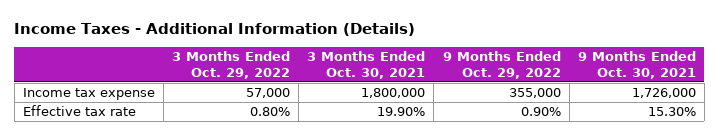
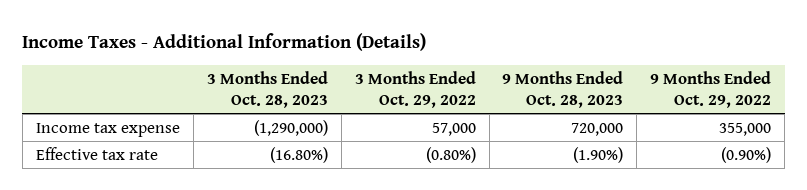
[307,50,426,79] 3 Months Ended Oct. 30, 2021 -> none
[577,50,696,79] 9 Months Ended Oct. 30, 2021 -> none
none -> [206,70,328,108] 3 Months Ended Oct. 28, 2023
none -> [502,70,624,108] 9 Months Ended Oct. 28, 2023
[249,107,290,117] 0.80% -> [425,146,476,163] (0.80%)
[520,107,561,117] 0.90% -> [721,146,772,163] (0.90%)

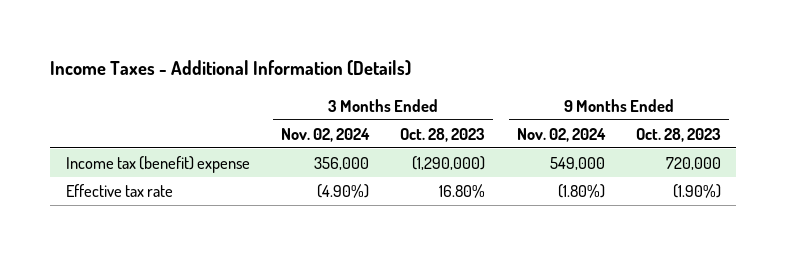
[354,70,476,108] 3 Months Ended Oct. 29, 2022 -> none
[650,70,772,108] 9 Months Ended Oct. 29, 2022 -> none
none -> [281,127,371,142] Nov. 02, 2024
none -> [516,127,606,142] Nov. 02, 2024
[35,122,180,137] Income tax expense -> [65,155,250,173] Income tax (benefit) expense
[269,146,328,163] (16.80%) -> [439,183,486,198] 16.80%

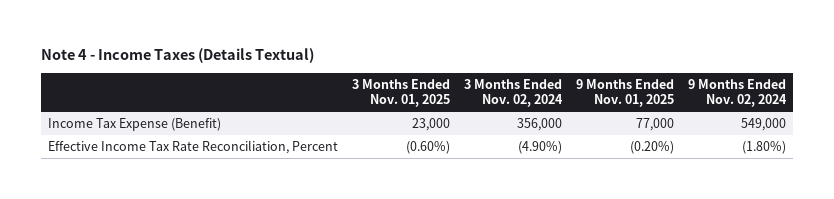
[50,60,412,77] Income Taxes - Additional Information (Details) -> [41,48,315,64] Note 4 - Income Taxes (Details Textual)
[400,127,486,142] Oct. 28, 2023 -> none
[635,127,721,142] Oct. 28, 2023 -> none
none -> [352,78,451,108] 3 Months Ended Nov. 01, 2025
none -> [576,78,675,108] 9 Months Ended Nov. 01, 2025
[65,155,250,173] Income tax (benefit) expense -> [48,118,222,132] Income Tax Expense (Benefit)
[65,183,173,197] Effective tax rate -> [48,140,339,155] Effective Income Tax Rate Reconciliation, Percent

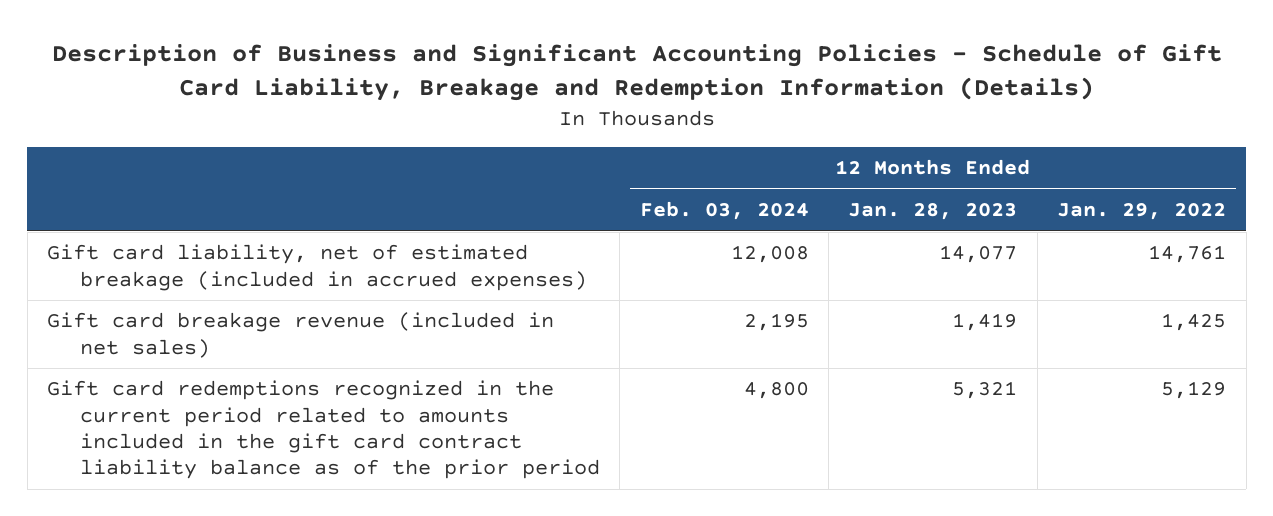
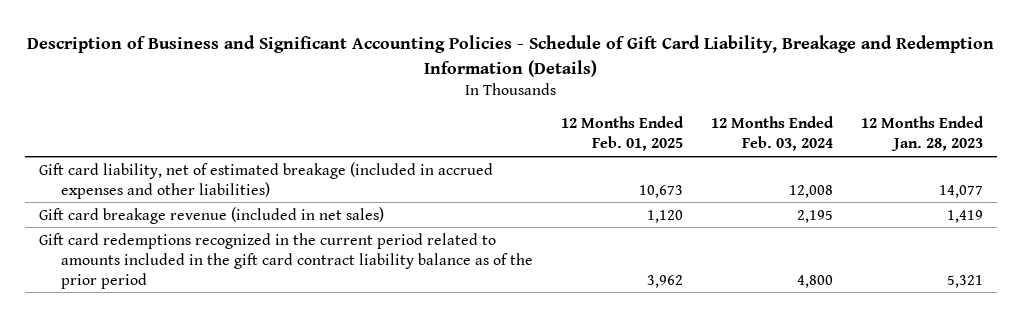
[1057,203,1227,221] Jan. 29, 2022 -> none
none -> [561,116,685,152] 12 Months Ended Feb. 01, 2025
[46,244,587,291] Gift card liability, net of estimated breakage (included in accrued expenses) -> [38,161,493,199] Gift card liability, net of estimated breakage (included in accrued expenses and other liabilities)

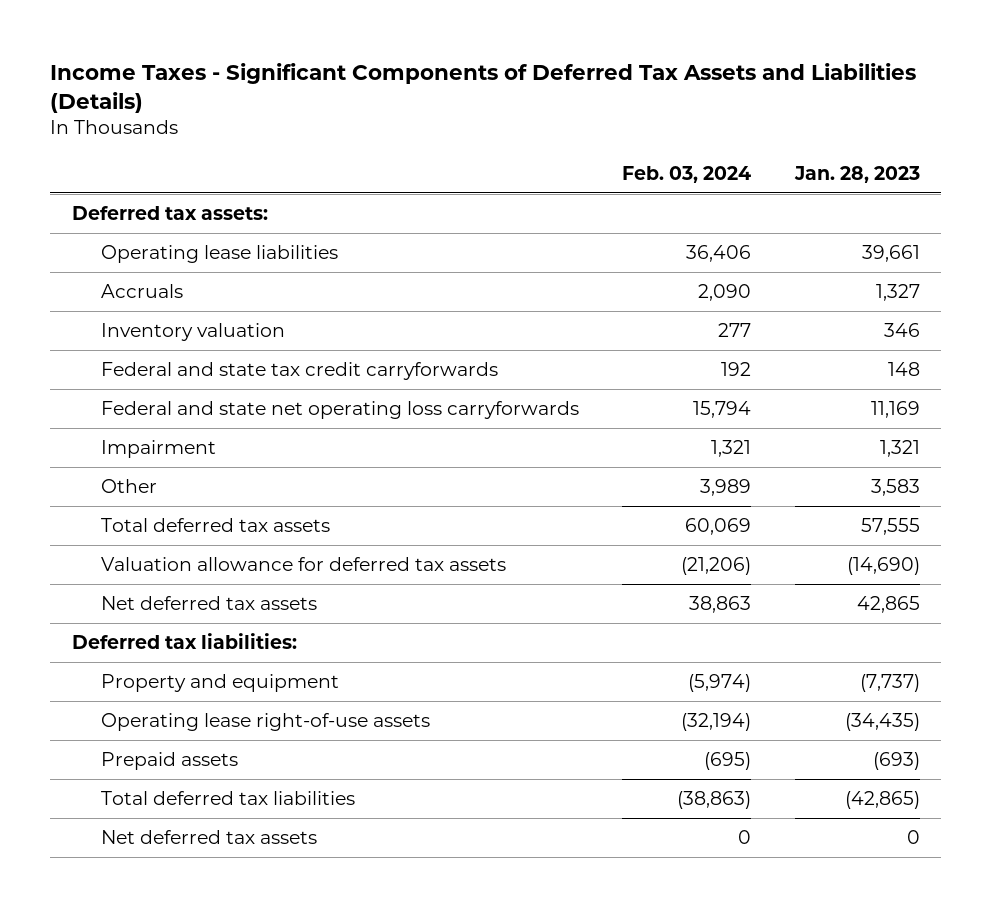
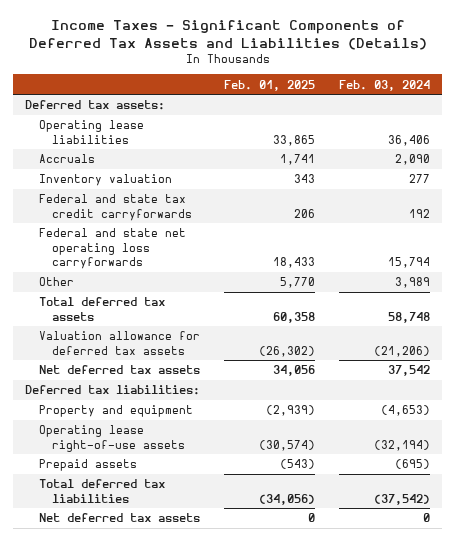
[793,165,920,183] Jan. 28, 2023 -> none
none -> [224,79,316,91] Feb. 01, 2025
[101,440,217,459] Impairment -> none
[685,518,752,536] 60,069 -> [388,311,431,323] 58,748
[689,596,752,614] 38,863 -> [388,365,431,377] 37,542
[688,674,752,693] (5,974) -> [381,405,431,417] (4,653)
[677,791,752,810] (38,863) -> [374,493,431,505] (37,542)

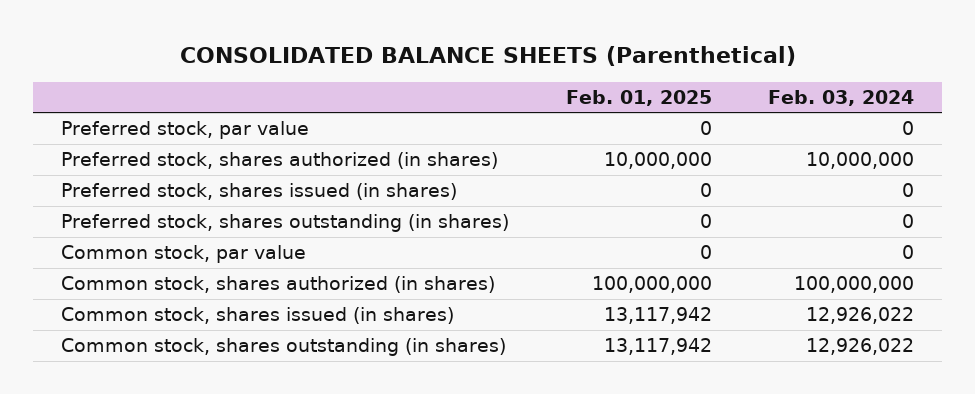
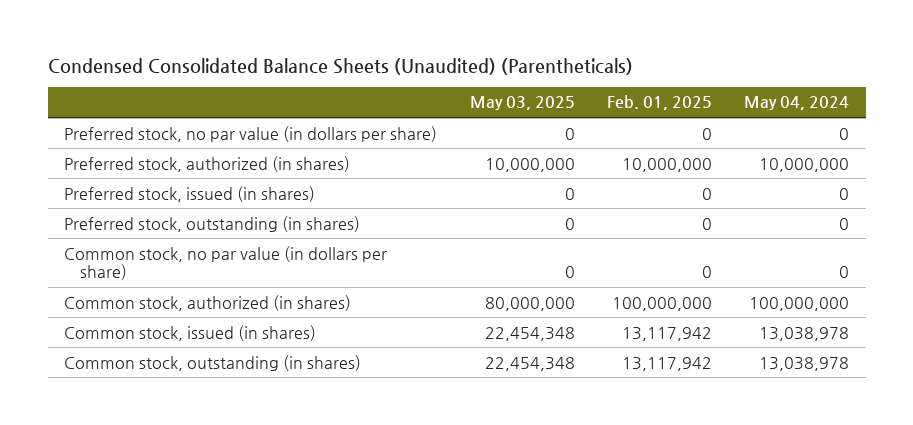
[179,45,796,66] CONSOLIDATED BALANCE SHEETS (Parenthetical) -> [47,57,633,75] Condensed Consolidated Balance Sheets (Unaudited) (Parentheticals)
[767,89,914,106] Feb. 03, 2024 -> none
none -> [469,96,575,111] May 03, 2025
none -> [744,96,850,111] May 04, 2024
[61,121,310,140] Preferred stock, par value -> [64,125,438,142] Preferred stock, no par value (in dollars per share)
[61,152,499,170] Preferred stock, shares authorized (in shares) -> [64,155,351,172] Preferred stock, authorized (in shares)
[61,183,458,201] Preferred stock, shares issued (in shares) -> [64,185,316,202] Preferred stock, issued (in shares)
[61,214,510,233] Preferred stock, shares outstanding (in shares) -> [64,215,361,232] Preferred stock, outstanding (in shares)
[61,245,307,264] Common stock, par value -> [64,245,388,281] Common stock, no par value (in dollars per share)
[61,276,496,294] Common stock, shares authorized (in shares) -> [64,294,352,311] Common stock, authorized (in shares)
[61,307,455,325] Common stock, shares issued (in shares) -> [64,324,317,341] Common stock, issued (in shares)
[61,338,507,357] Common stock, shares outstanding (in shares) -> [64,354,362,371] Common stock, outstanding (in shares)

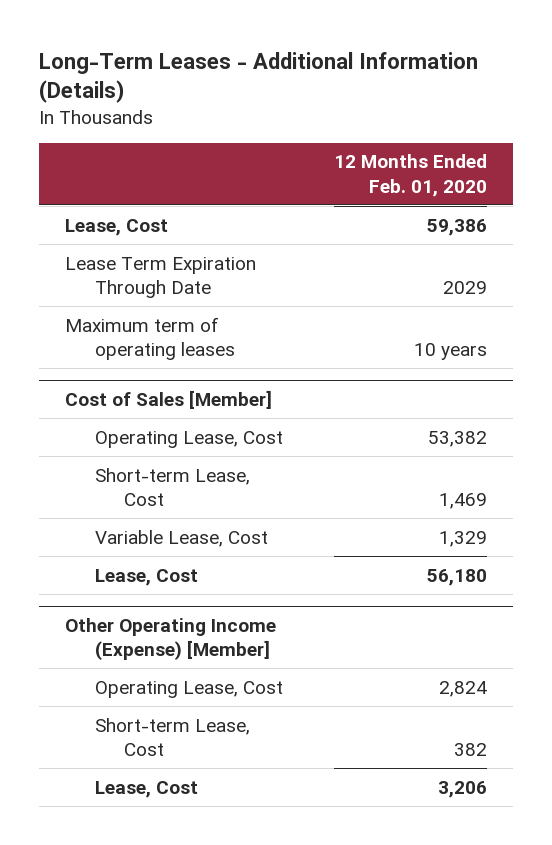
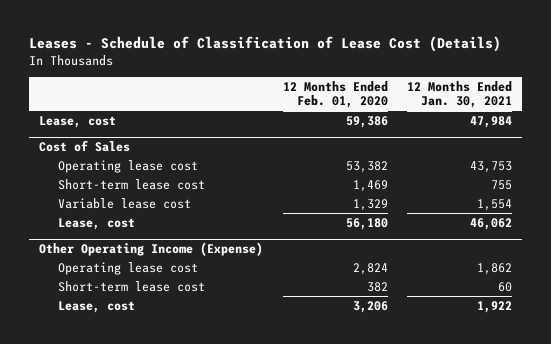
[39,51,479,104] Long-Term Leases - Additional Information (Details) -> [29,36,502,53] Leases - Schedule of Classification of Lease Cost (Details)
none -> [407,80,513,109] 12 Months Ended Jan. 30, 2021
[65,256,257,298] Lease Term Expiration Through Date -> none
[65,316,235,360] Maximum term of operating leases -> none
[65,218,169,236] Lease, Cost -> [38,115,116,128] Lease, cost
[65,389,273,409] Cost of Sales [Member] -> [38,139,130,152] Cost of Sales
[94,430,283,448] Operating Lease, Cost -> [57,159,198,173] Operating lease cost
[94,467,250,506] Short-term Lease, Cost -> [57,178,205,190] Short-term lease cost
[94,529,268,547] Variable Lease, Cost -> [57,197,191,209] Variable lease cost
[94,568,198,586] Lease, Cost -> [57,217,135,230] Lease, cost
[65,617,277,661] Other Operating Income (Expense) [Member] -> [38,241,263,256] Other Operating Income (Expense)
[94,680,283,698] Operating Lease, Cost -> [57,261,198,275] Operating lease cost
[94,717,250,756] Short-term Lease, Cost -> [57,280,205,292] Short-term lease cost
[94,780,198,798] Lease, Cost -> [57,300,135,313] Lease, cost

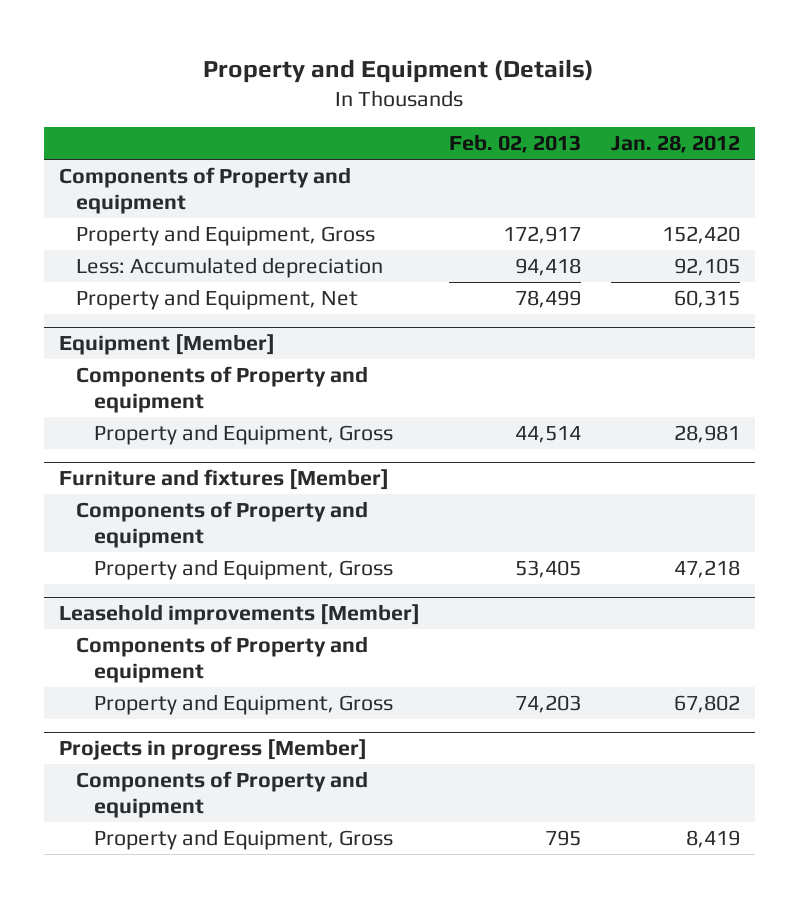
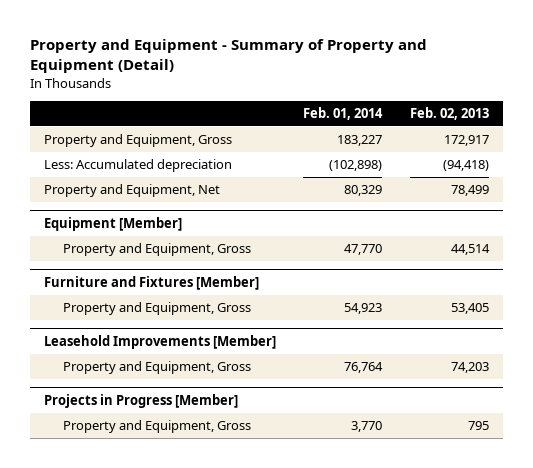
[203,59,595,84] Property and Equipment (Details) -> [29,38,427,74] Property and Equipment - Summary of Property and Equipment (Detail)
[610,135,740,154] Jan. 28, 2012 -> none
none -> [303,106,384,120] Feb. 01, 2014
[58,167,351,215] Components of Property and equipment -> none
[515,258,582,277] 94,418 -> [443,160,490,172] (94,418)
[76,366,369,414] Components of Property and equipment -> none
[76,501,369,549] Components of Property and equipment -> none
[58,469,389,491] Furniture and fixtures [Member] -> [43,275,259,290] Furniture and Fixtures [Member]
[76,636,369,684] Components of Property and equipment -> none
[58,604,420,626] Leasehold improvements [Member] -> [43,334,276,349] Leasehold Improvements [Member]
[76,771,369,819] Components of Property and equipment -> none
[58,739,367,761] Projects in progress [Member] -> [43,393,238,408] Projects in Progress [Member]

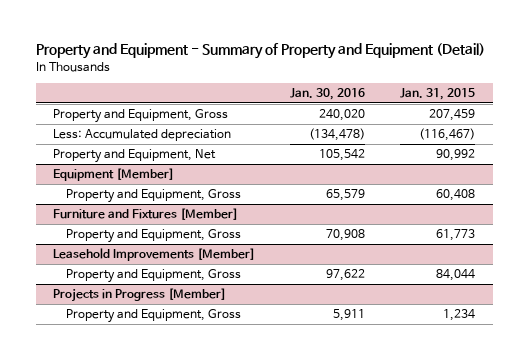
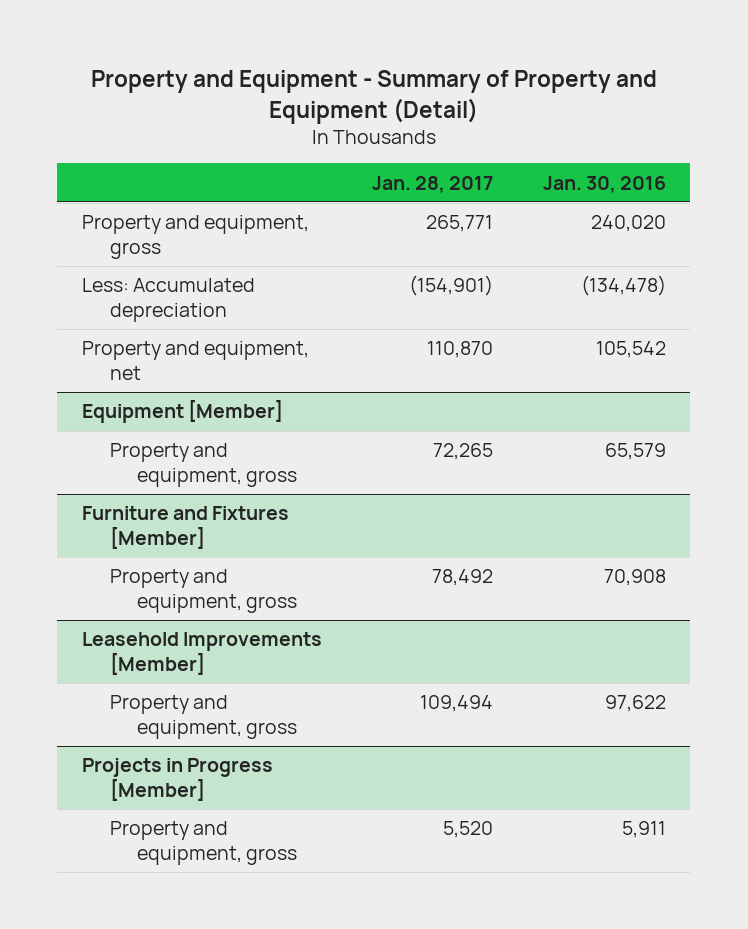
[400,88,476,101] Jan. 31, 2015 -> none
none -> [371,175,493,193] Jan. 28, 2017
[53,109,229,124] Property and Equipment, Gross -> [82,215,310,259] Property and equipment, gross
[53,149,217,164] Property and Equipment, Net -> [82,341,310,380] Property and equipment, net
[65,189,241,204] Property and Equipment, Gross -> [109,443,298,487] Property and equipment, gross
[65,229,241,244] Property and Equipment, Gross -> [109,569,298,613] Property and equipment, gross
[65,269,241,284] Property and Equipment, Gross -> [109,695,298,739] Property and equipment, gross
[65,309,241,324] Property and Equipment, Gross -> [109,821,298,865] Property and equipment, gross

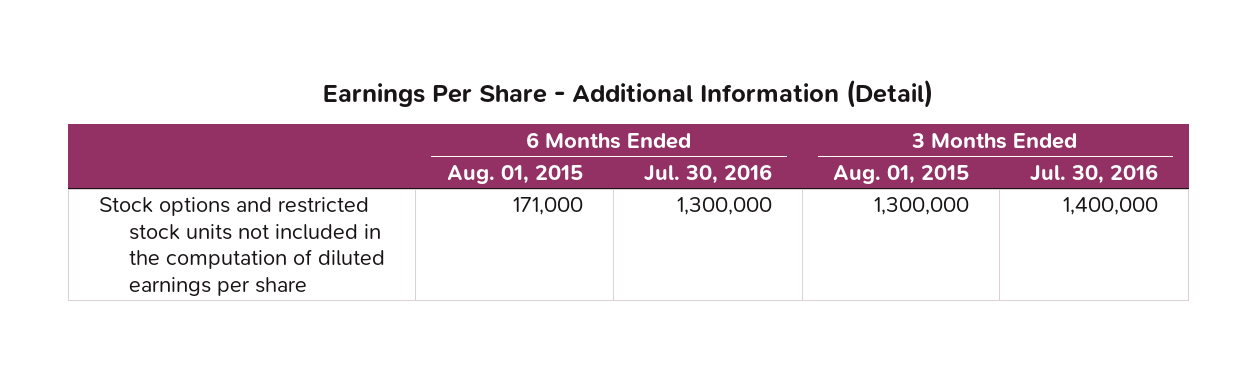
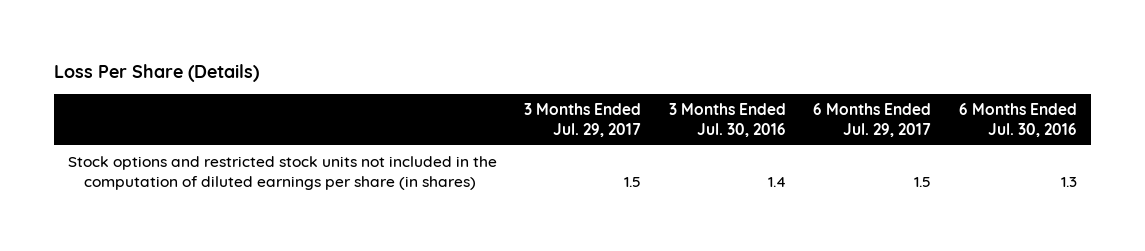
[323,79,934,109] Earnings Per Share - Additional Information (Detail) -> [53,64,259,83] Loss Per Share (Details)
[446,164,583,184] Aug. 01, 2015 -> none
[832,164,969,184] Aug. 01, 2015 -> none
none -> [524,103,642,137] 3 Months Ended Jul. 29, 2017
none -> [813,103,932,137] 6 Months Ended Jul. 29, 2017
[98,197,386,296] Stock options and restricted stock units not included in the computation of diluted earnings per share -> [67,156,497,190] Stock options and restricted stock units not included in the computation of diluted earnings per share (in shares)
[676,197,772,216] 1,300,000 -> [1060,176,1077,187] 1.3
[1062,197,1158,216] 1,400,000 -> [767,176,786,187] 1.4

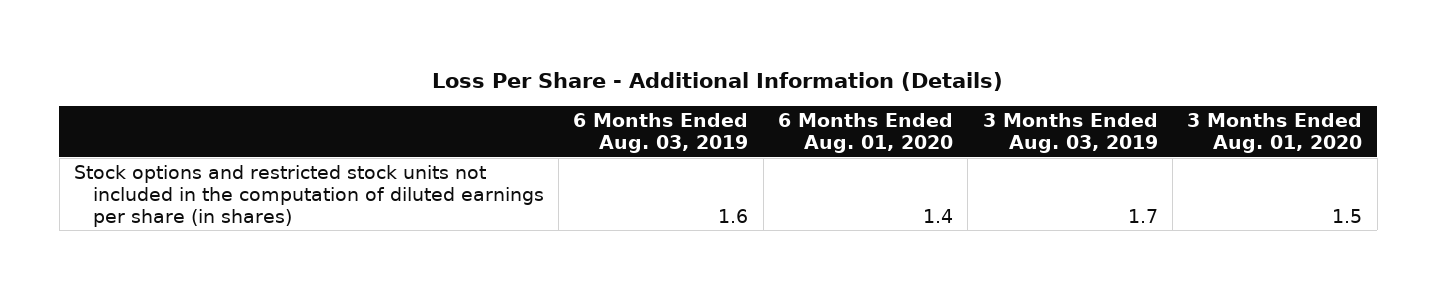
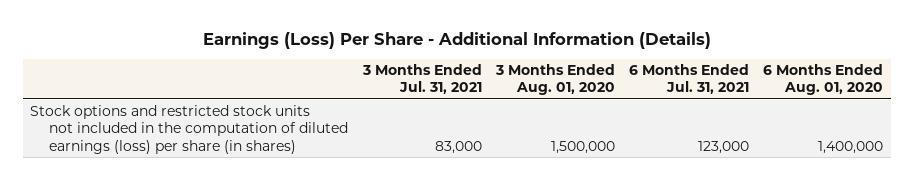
[432,71,1004,91] Loss Per Share - Additional Information (Details) -> [202,31,711,49] Earnings (Loss) Per Share - Additional Information (Details)
[573,113,749,154] 6 Months Ended Aug. 03, 2019 -> none
[982,113,1158,154] 3 Months Ended Aug. 03, 2019 -> none
none -> [361,64,482,95] 3 Months Ended Jul. 31, 2021
none -> [629,64,750,95] 6 Months Ended Jul. 31, 2021
[74,164,544,227] Stock options and restricted stock units not included in the computation of diluted earnings per share (in shares) -> [30,105,349,154] Stock options and restricted stock units not included in the computation of diluted earnings (loss) per share (in shares)
[923,208,954,223] 1.4 -> [818,140,884,154] 1,400,000
[1332,208,1363,223] 1.5 -> [550,140,615,154] 1,500,000

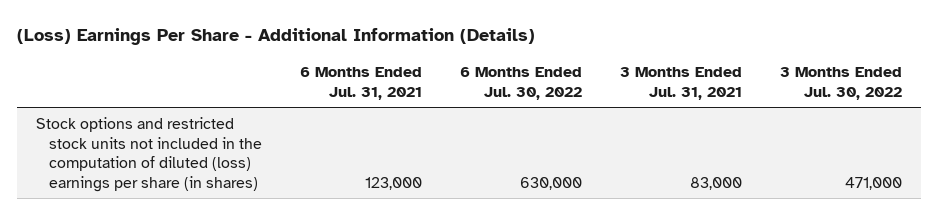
[202,31,711,49] Earnings (Loss) Per Share - Additional Information (Details) -> [17,28,536,46] (Loss) Earnings Per Share - Additional Information (Details)
[494,64,615,96] 3 Months Ended Aug. 01, 2020 -> none
[763,64,884,96] 6 Months Ended Aug. 01, 2020 -> none
none -> [460,67,583,100] 6 Months Ended Jul. 30, 2022
none -> [780,67,903,100] 3 Months Ended Jul. 30, 2022
[30,105,349,154] Stock options and restricted stock units not included in the computation of diluted earnings (loss) per share (in shares) -> [36,116,263,193] Stock options and restricted stock units not included in the computation of diluted (loss) earnings per share (in shares)

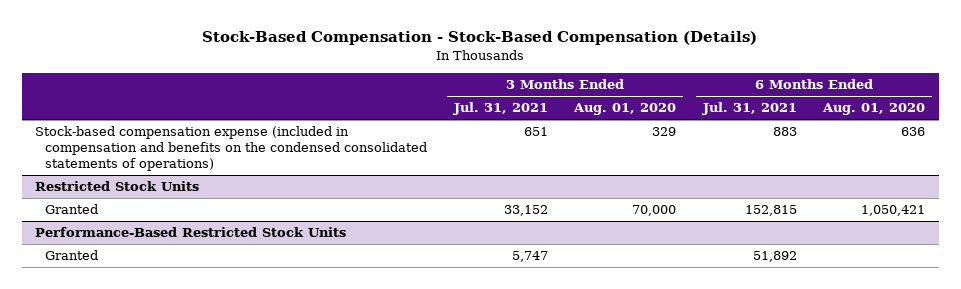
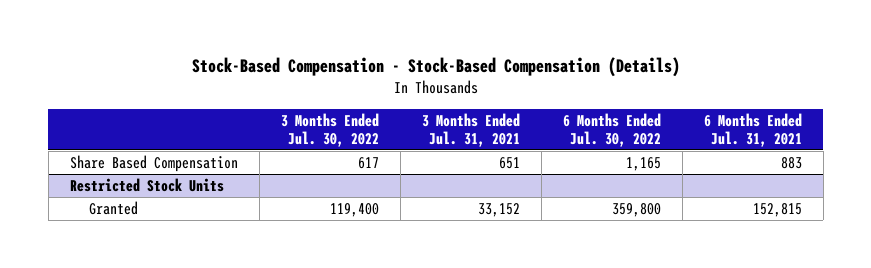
[573,103,677,116] Aug. 01, 2020 -> none
[822,103,926,116] Aug. 01, 2020 -> none
none -> [280,112,379,148] 3 Months Ended Jul. 30, 2022
none -> [562,112,661,148] 6 Months Ended Jul. 30, 2022
[35,126,428,172] Stock-based compensation expense (included in compensation and benefits on the condensed consolidated statements of operations) -> [69,154,238,172] Share Based Compensation
[35,227,347,238] Performance-Based Restricted Stock Units -> none
[45,250,99,261] Granted -> none

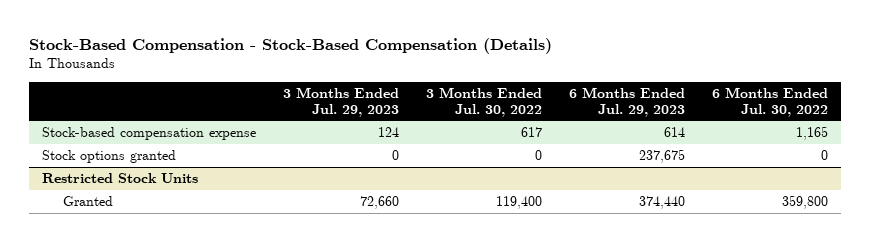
[421,112,520,148] 3 Months Ended Jul. 31, 2021 -> none
[703,112,802,148] 6 Months Ended Jul. 31, 2021 -> none
none -> [283,86,400,117] 3 Months Ended Jul. 29, 2023
none -> [568,86,685,117] 6 Months Ended Jul. 29, 2023
[69,154,238,172] Share Based Compensation -> [42,126,257,140] Stock-based compensation expense
none -> [42,149,177,163] Stock options granted

